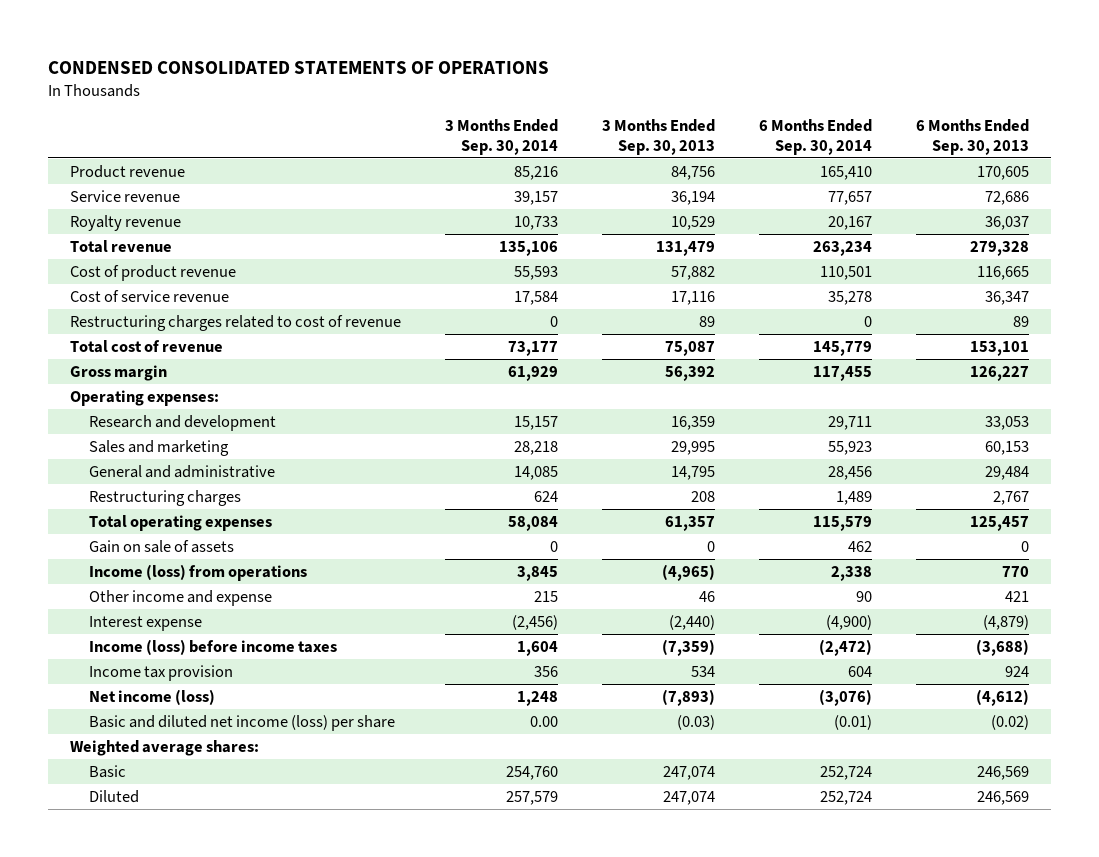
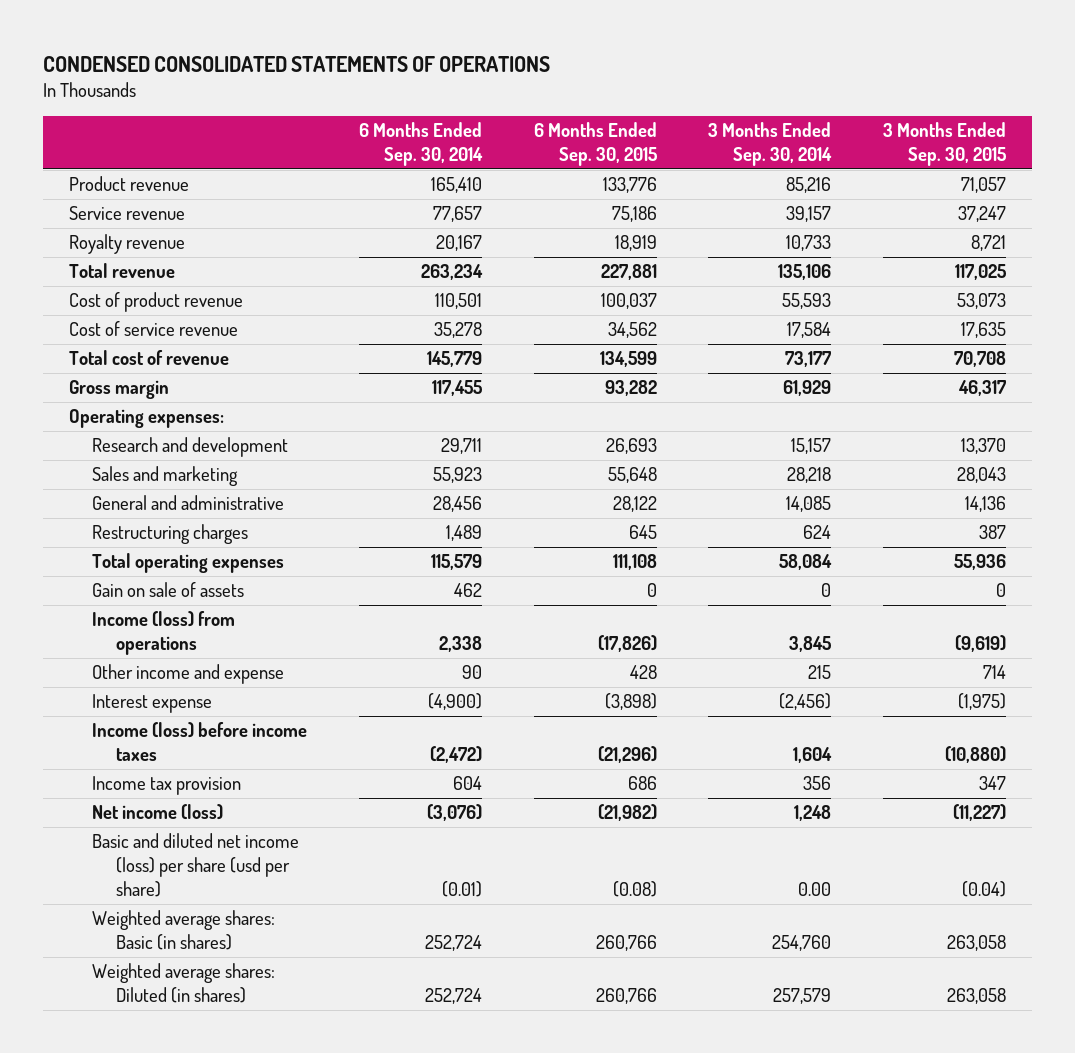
[602,118,716,155] 3 Months Ended Sep. 30, 2013 -> none
[916,118,1030,155] 6 Months Ended Sep. 30, 2013 -> none
none -> [533,122,657,167] 6 Months Ended Sep. 30, 2015
none -> [882,122,1006,167] 3 Months Ended Sep. 30, 2015
[70,315,402,332] Restructuring charges related to cost of revenue -> none
[70,740,260,757] Weighted average shares: -> none
[89,715,396,732] Basic and diluted net income (loss) per share -> [92,833,300,898] Basic and diluted net income (loss) per share (usd per share)
[89,765,127,779] Basic -> [92,910,276,951] Weighted average shares: Basic (in shares)
[89,790,140,804] Diluted -> [92,963,276,1004] Weighted average shares: Diluted (in shares)

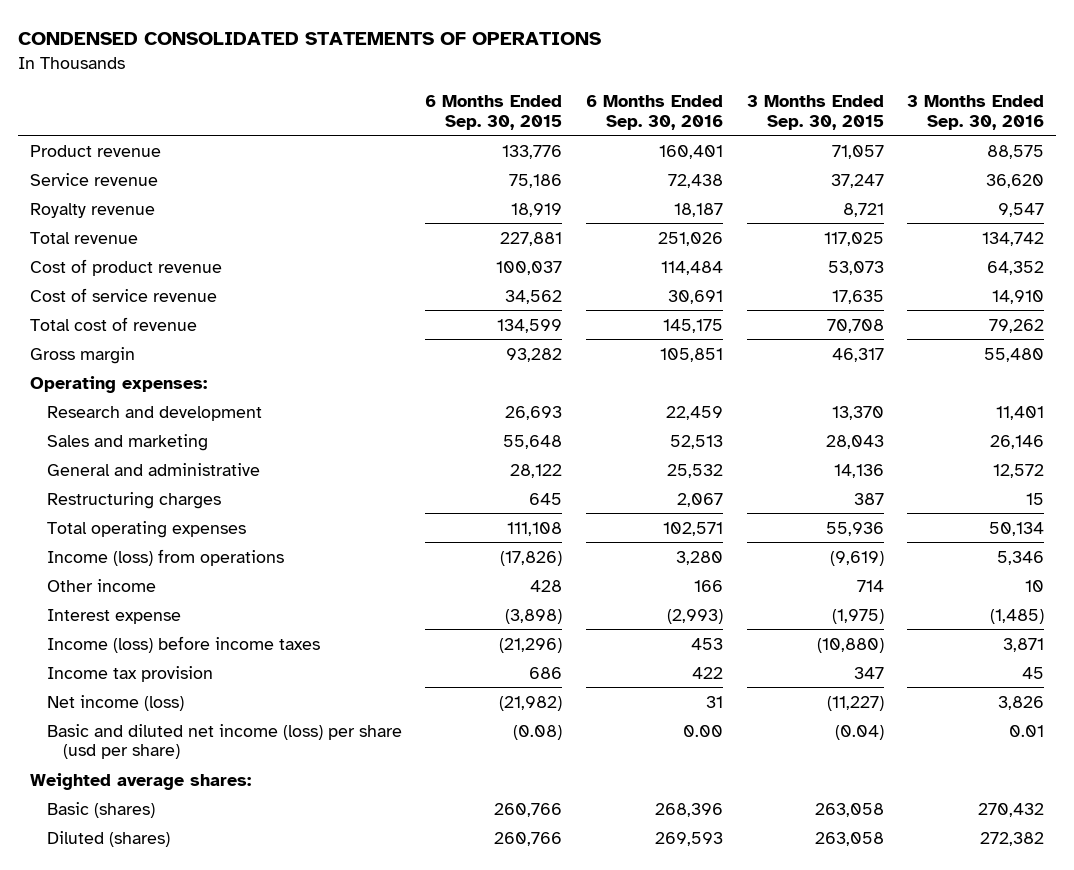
[359,122,484,167] 6 Months Ended Sep. 30, 2014 -> none
[708,122,833,167] 3 Months Ended Sep. 30, 2014 -> none
none -> [585,94,723,130] 6 Months Ended Sep. 30, 2016
none -> [907,94,1045,130] 3 Months Ended Sep. 30, 2016
[92,582,245,598] Gain on sale of assets -> none
[92,664,285,685] Other income and expense -> [46,578,156,592] Other income
none -> [30,772,252,790] Weighted average shares:
[92,910,276,951] Weighted average shares: Basic (in shares) -> [46,801,155,818] Basic (shares)
[92,963,276,1004] Weighted average shares: Diluted (in shares) -> [46,830,170,847] Diluted (shares)

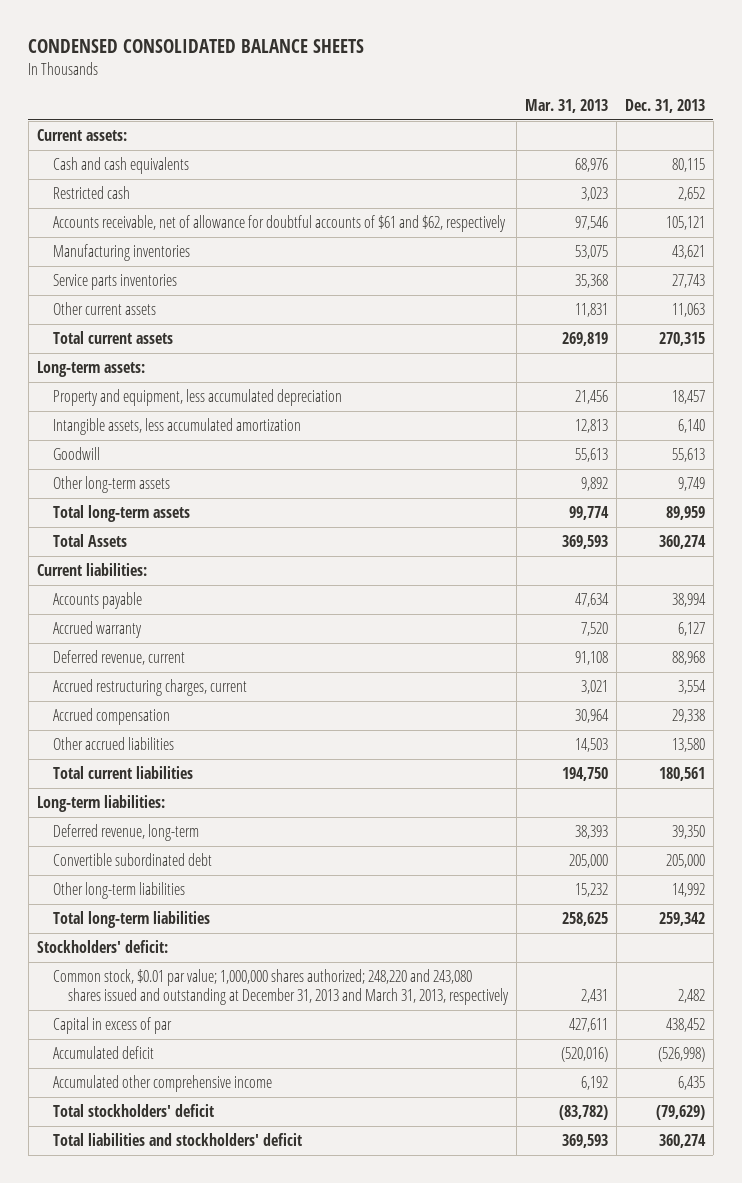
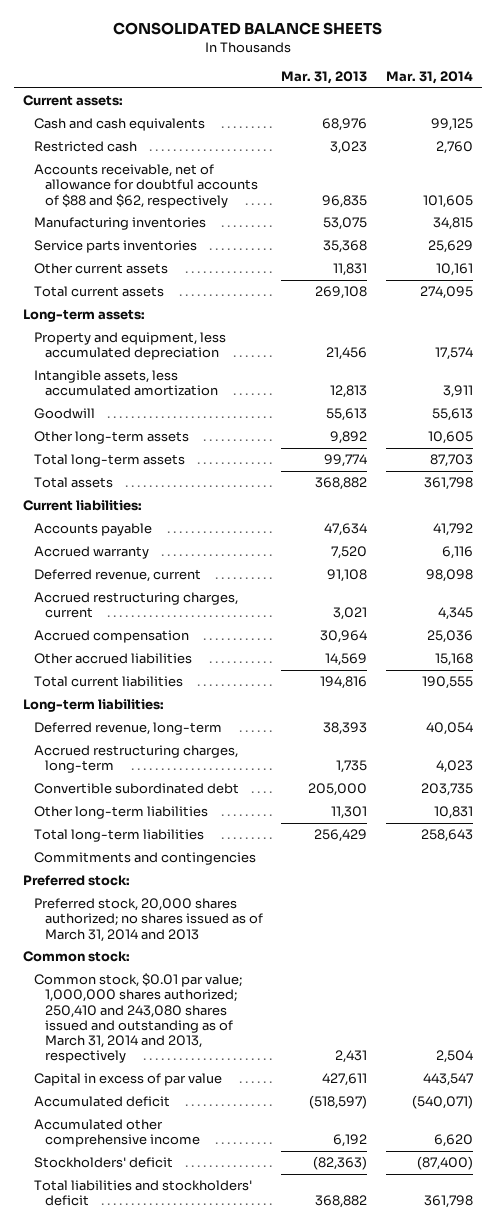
[28,39,365,54] CONDENSED CONSOLIDATED BALANCE SHEETS -> [112,22,382,36] CONSOLIDATED BALANCE SHEETS
[625,98,706,113] Dec. 31, 2013 -> none
none -> [385,71,473,85] Mar. 31, 2014
[52,215,506,233] Accounts receivable, net of allowance for doubtful accounts of $61 and $62, respectively -> [34,164,259,208] Accounts receivable, net of allowance for doubtful accounts of $88 and $62, respectively
[575,216,609,231] 97,546 -> [322,194,368,208] 96,835
[562,332,609,347] 269,819 -> [315,286,368,300] 269,108
[52,534,127,548] Total Assets -> [34,477,114,489] Total assets
[562,535,609,550] 369,593 -> [315,477,368,491] 368,882
[575,738,609,753] 14,503 -> [325,653,368,667] 14,569
[562,767,609,782] 194,750 -> [320,676,368,690] 194,816
none -> [34,745,239,774] Accrued restructuring charges, long-term
[36,940,168,954] Stockholders' deficit: -> none
[575,883,609,898] 15,232 -> [331,806,368,820] 11,301
[562,912,609,927] 258,625 -> [314,829,368,843] 256,429
none -> [34,852,257,866] Commitments and contingencies
none -> [23,875,131,887] Preferred stock:
none -> [34,898,264,942] Preferred stock, 20,000 shares authorized; no shares issued as of March 31, 2014 and 2013
none -> [23,951,131,963] Common stock:
[52,969,510,1006] Common stock, $0.01 par value; 1,000,000 shares authorized; 248,220 and 243,080 shares issued and outstanding at December 31, 2013 and March 31, 2013, respectively -> [34,973,243,1064] Common stock, $0.01 par value; 1,000,000 shares authorized; 250,410 and 243,080 shares issued and outstanding as of March 31, 2014 and 2013, respectively
[52,1017,172,1035] Capital in excess of par -> [34,1073,223,1087] Capital in excess of par value
[561,1047,609,1063] (520,016) -> [309,1095,368,1110] (518,597)
[52,1104,214,1118] Total stockholders' deficit -> [34,1157,174,1169] Stockholders' deficit
[559,1105,609,1121] (83,782) -> [313,1156,368,1171] (82,363)
[562,1134,609,1149] 369,593 -> [315,1195,368,1209] 368,882

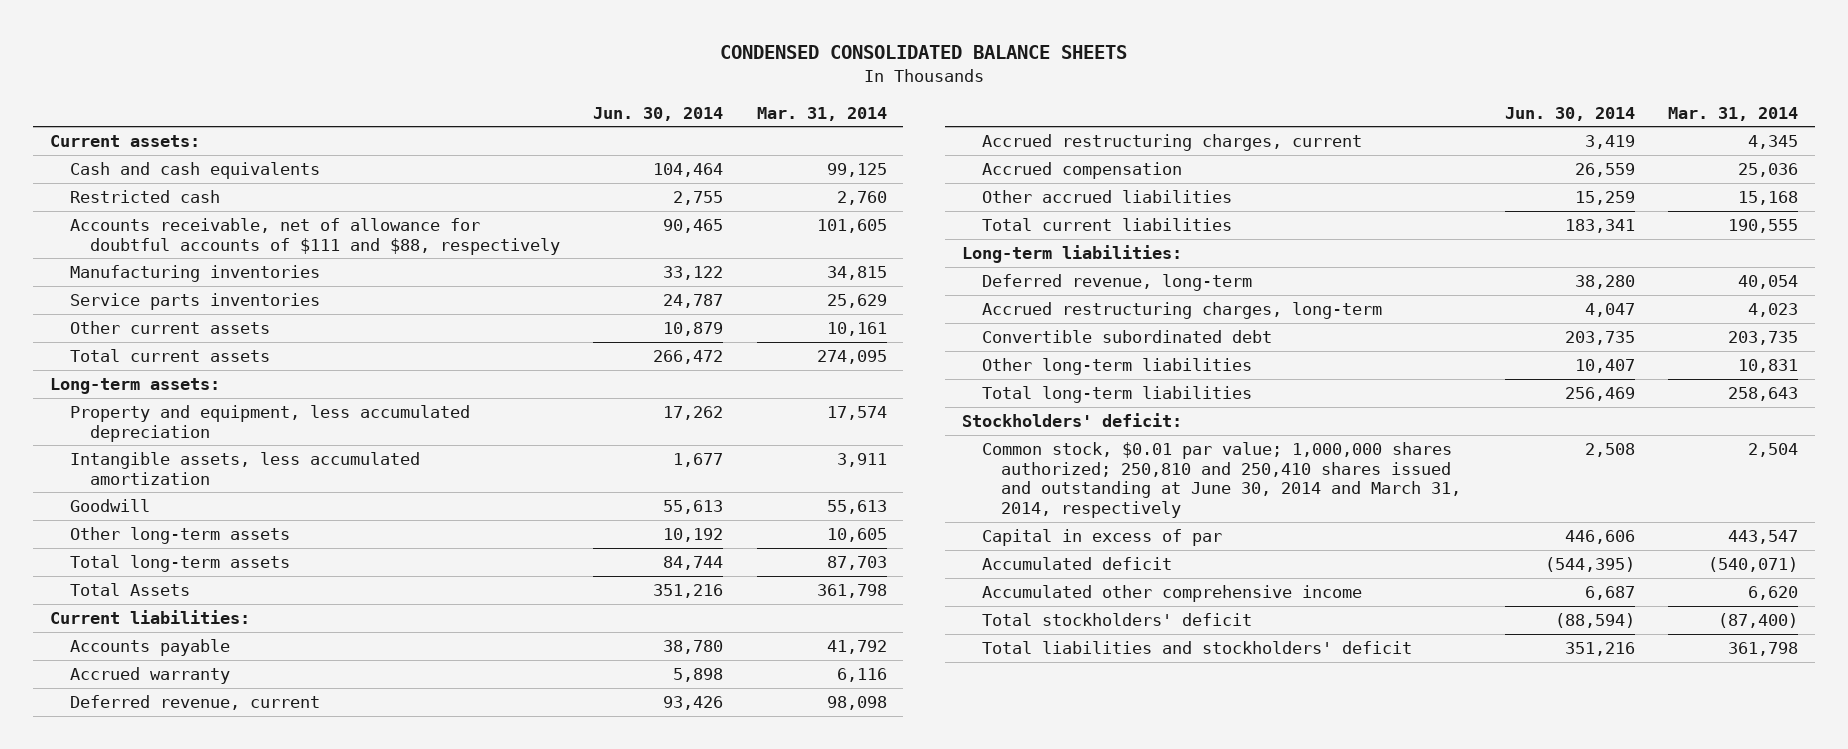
[112,22,382,36] CONSOLIDATED BALANCE SHEETS -> [720,45,1128,60] CONDENSED CONSOLIDATED BALANCE SHEETS
[281,71,368,85] Mar. 31, 2013 -> none
none -> [593,106,724,121] Jun. 30, 2014
[34,164,259,208] Accounts receivable, net of allowance for doubtful accounts of $88 and $62, respectively -> [70,217,560,255] Accounts receivable, net of allowance for doubtful accounts of $111 and $88, respectively
[34,477,114,489] Total assets -> [70,582,191,596] Total Assets
[34,852,257,866] Commitments and contingencies -> none
[23,875,131,887] Preferred stock: -> none
[34,898,264,942] Preferred stock, 20,000 shares authorized; no shares issued as of March 31, 2014 and 2013 -> none
[23,951,131,963] Common stock: -> none
none -> [961,412,1182,427] Stockholders' deficit:
[34,973,243,1064] Common stock, $0.01 par value; 1,000,000 shares authorized; 250,410 and 243,080 shares issued and outstanding as of March 31, 2014 and 2013, respectively -> [981,441,1462,519] Common stock, $0.01 par value; 1,000,000 shares authorized; 250,810 and 250,410 shares issued and outstanding at June 30, 2014 and March 31, 2014, respectively
[34,1073,223,1087] Capital in excess of par value -> [981,528,1222,546] Capital in excess of par
[34,1157,174,1169] Stockholders' deficit -> [981,612,1252,626] Total stockholders' deficit

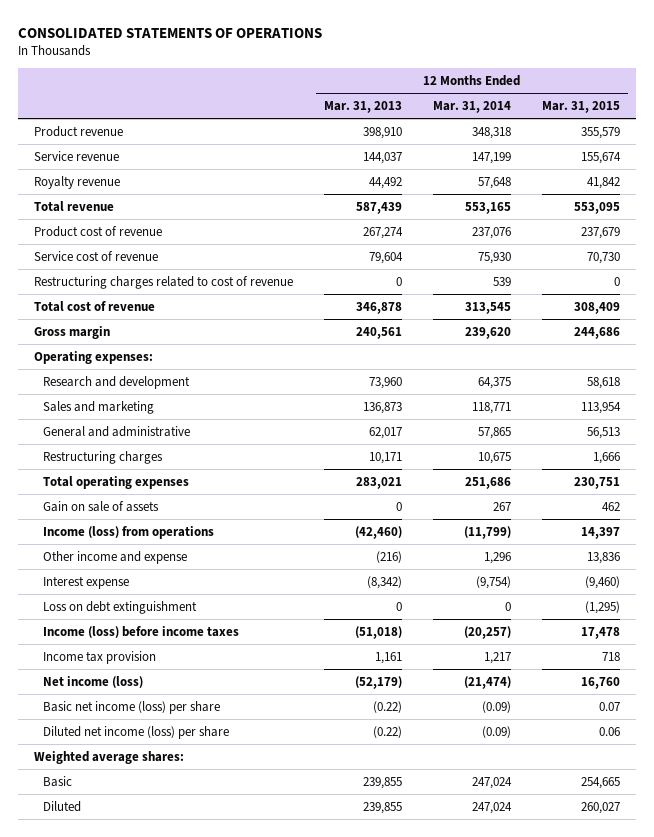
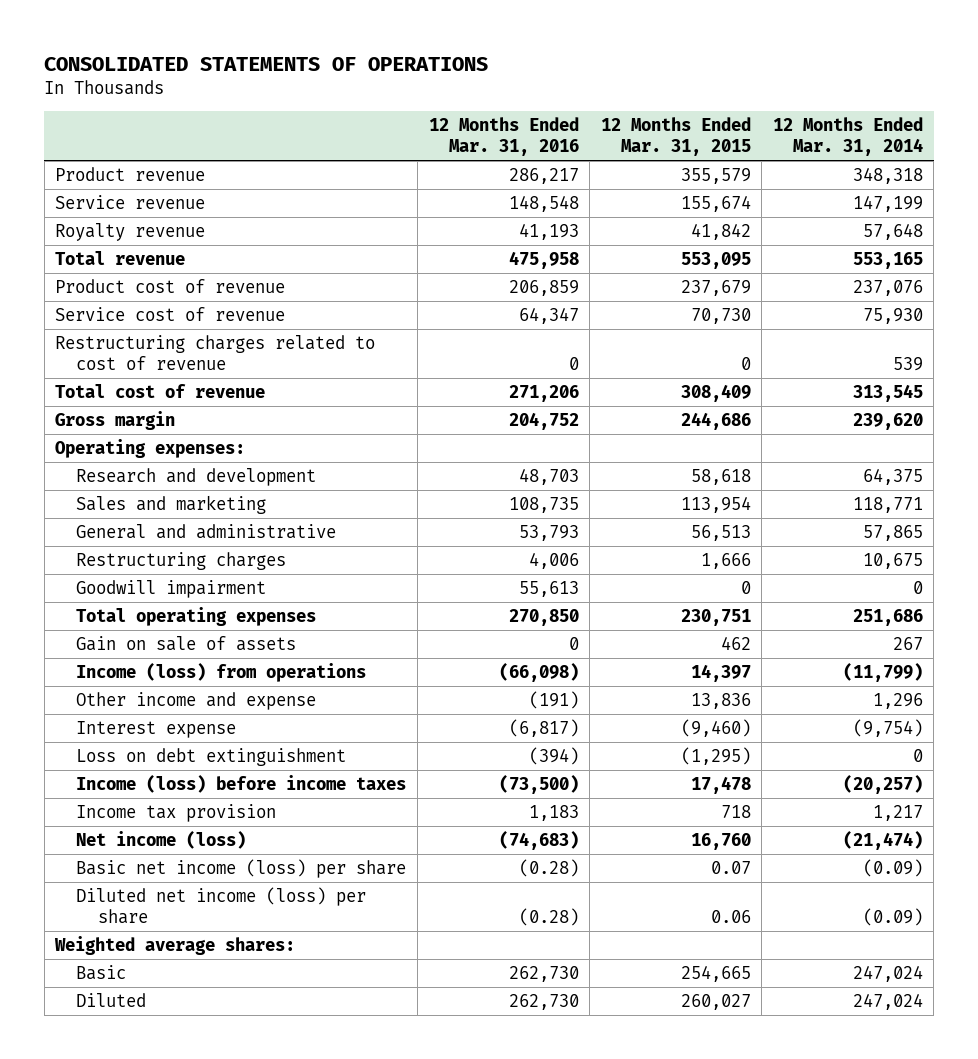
[323,101,402,114] Mar. 31, 2013 -> none
none -> [428,117,579,157] 12 Months Ended Mar. 31, 2016
none -> [76,579,267,598] Goodwill impairment

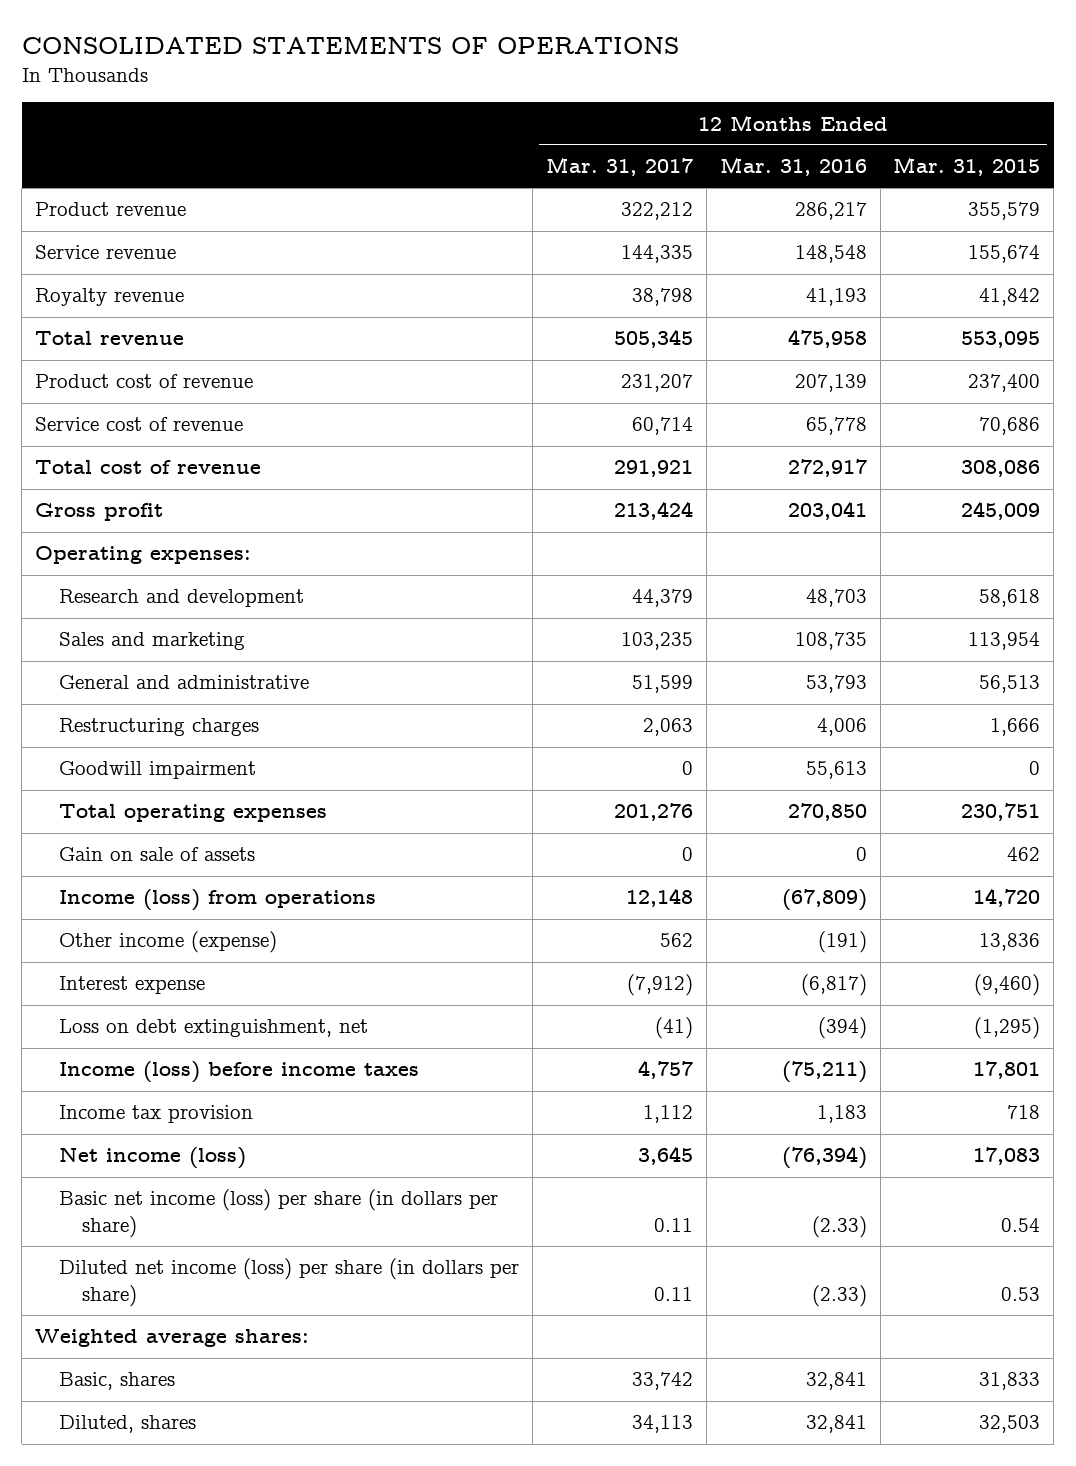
[772,117,923,157] 12 Months Ended Mar. 31, 2014 -> none
none -> [545,157,693,177] Mar. 31, 2017
[55,334,376,371] Restructuring charges related to cost of revenue -> none
[508,279,579,296] 206,859 -> [794,374,867,393] 207,139
[680,279,751,296] 237,679 -> [968,374,1041,393] 237,400
[518,306,579,324] 64,347 -> [805,417,867,436] 65,778
[690,307,751,324] 70,730 -> [979,417,1041,436] 70,686
[508,384,579,402] 271,206 -> [787,459,867,478] 272,917
[680,383,751,402] 308,409 -> [961,460,1041,478] 308,086
[55,410,176,430] Gross margin -> [35,503,164,522] Gross profit
[508,411,579,430] 204,752 -> [787,501,867,521] 203,041
[680,411,751,430] 244,686 -> [961,501,1041,521] 245,009
[498,662,579,682] (66,098) -> [781,889,867,912] (67,809)
[690,663,751,682] 14,397 -> [973,888,1041,908] 14,720
[76,691,317,710] Other income and expense -> [58,931,277,954] Other income (expense)
[76,747,347,766] Loss on debt extinguishment -> [58,1019,368,1038] Loss on debt extinguishment, net
[498,774,579,794] (73,500) -> [781,1061,867,1084] (75,211)
[690,775,751,794] 17,478 -> [973,1061,1041,1080] 17,801
[498,830,579,850] (74,683) -> [781,1146,867,1170] (76,394)
[690,832,751,850] 16,760 -> [973,1147,1041,1166] 17,083
[76,858,407,878] Basic net income (loss) per share -> [58,1189,498,1238] Basic net income (loss) per share (in dollars per share)
[518,858,579,877] (0.28) -> [811,1215,867,1238] (2.33)
[710,860,751,874] 0.07 -> [1001,1217,1041,1232] 0.54
[76,886,367,925] Diluted net income (loss) per share -> [58,1258,519,1307] Diluted net income (loss) per share (in dollars per share)
[518,908,579,927] (0.28) -> [811,1284,867,1307] (2.33)
[710,910,751,924] 0.06 -> [1001,1286,1041,1301] 0.53
[76,964,127,980] Basic -> [58,1372,175,1391] Basic, shares
[508,965,579,982] 262,730 -> [805,1372,867,1391] 32,841
[680,964,751,982] 254,665 -> [979,1372,1041,1391] 31,833
[76,992,147,1007] Diluted -> [58,1415,196,1434] Diluted, shares
[508,993,579,1010] 262,730 -> [805,1415,867,1434] 32,841
[680,993,751,1010] 260,027 -> [979,1415,1041,1434] 32,503

